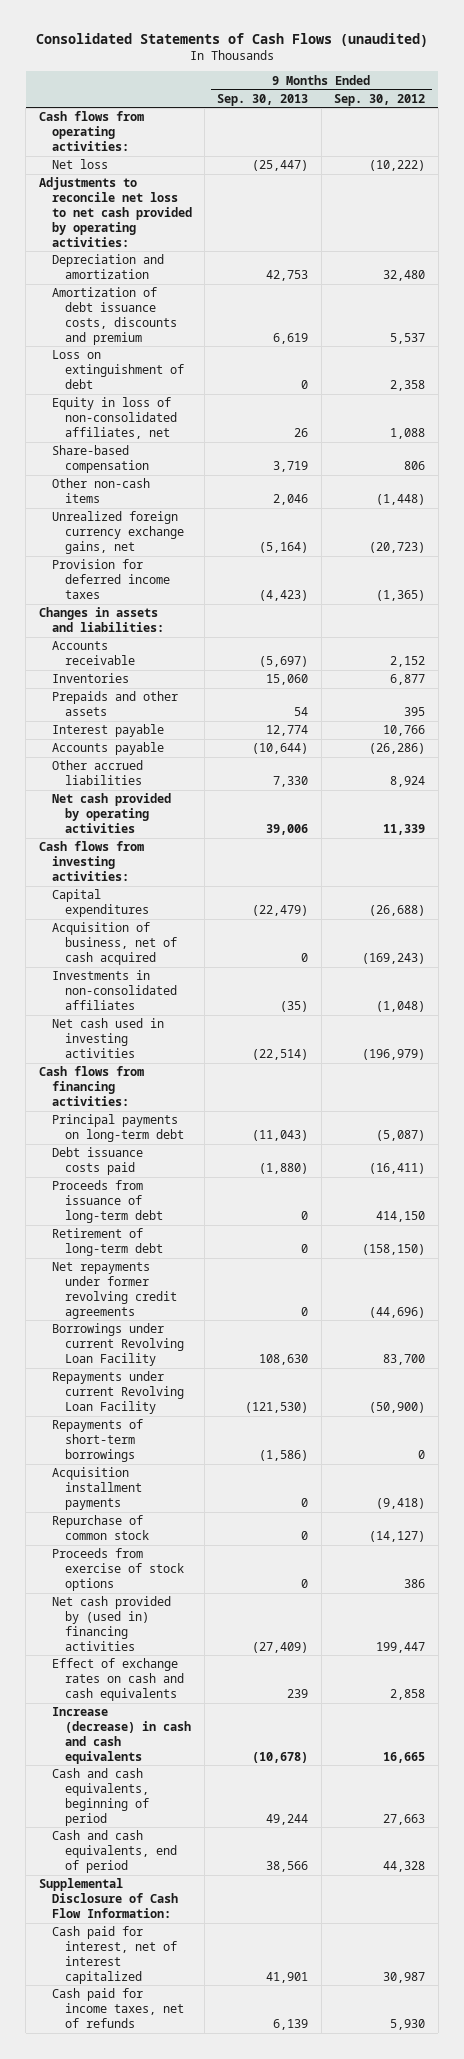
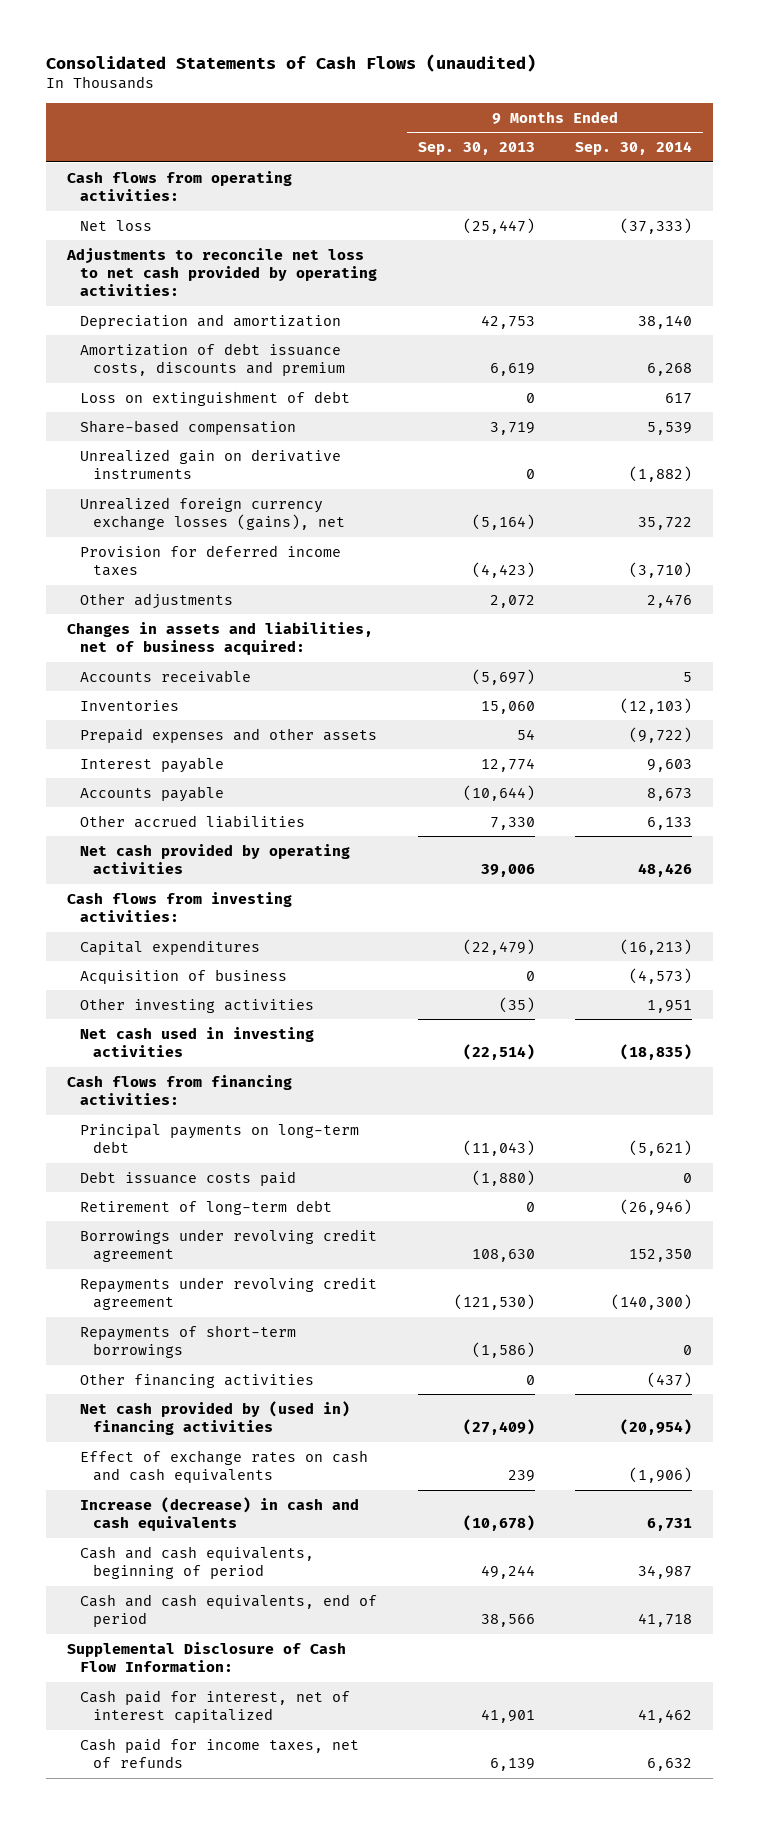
[334,93,426,106] Sep. 30, 2012 -> none
none -> [575,140,693,155] Sep. 30, 2014
[51,397,177,439] Equity in loss of non-consolidated affiliates, net -> none
[51,478,150,504] Other non-cash items -> none
none -> [79,448,341,480] Unrealized gain on derivative instruments
[51,511,184,554] Unrealized foreign currency exchange gains, net -> [79,496,345,531] Unrealized foreign currency exchange losses (gains), net
none -> [79,592,233,609] Other adjustments
[38,607,164,633] Changes in assets and liabilities: -> [66,621,373,656] Changes in assets and liabilities, net of business acquired:
[51,691,178,717] Prepaids and other assets -> [79,727,377,743] Prepaid expenses and other assets
[51,970,177,1010] Investments in non-consolidated affiliates -> none
[51,922,177,965] Acquisition of business, net of cash acquired -> [79,968,287,984] Acquisition of business
none -> [79,997,314,1013] Other investing activities
[51,1180,163,1223] Proceeds from issuance of long-term debt -> none
[51,1262,177,1319] Net repayments under former revolving credit agreements -> none
[51,1323,184,1366] Borrowings under current Revolving Loan Facility -> [79,1228,377,1263] Borrowings under revolving credit agreement
[51,1371,184,1414] Repayments under current Revolving Loan Facility -> [79,1276,377,1311] Repayments under revolving credit agreement
[51,1467,142,1510] Acquisition installment payments -> none
[51,1515,149,1541] Repurchase of common stock -> none
[51,1548,184,1591] Proceeds from exercise of stock options -> none
none -> [79,1372,314,1388] Other financing activities

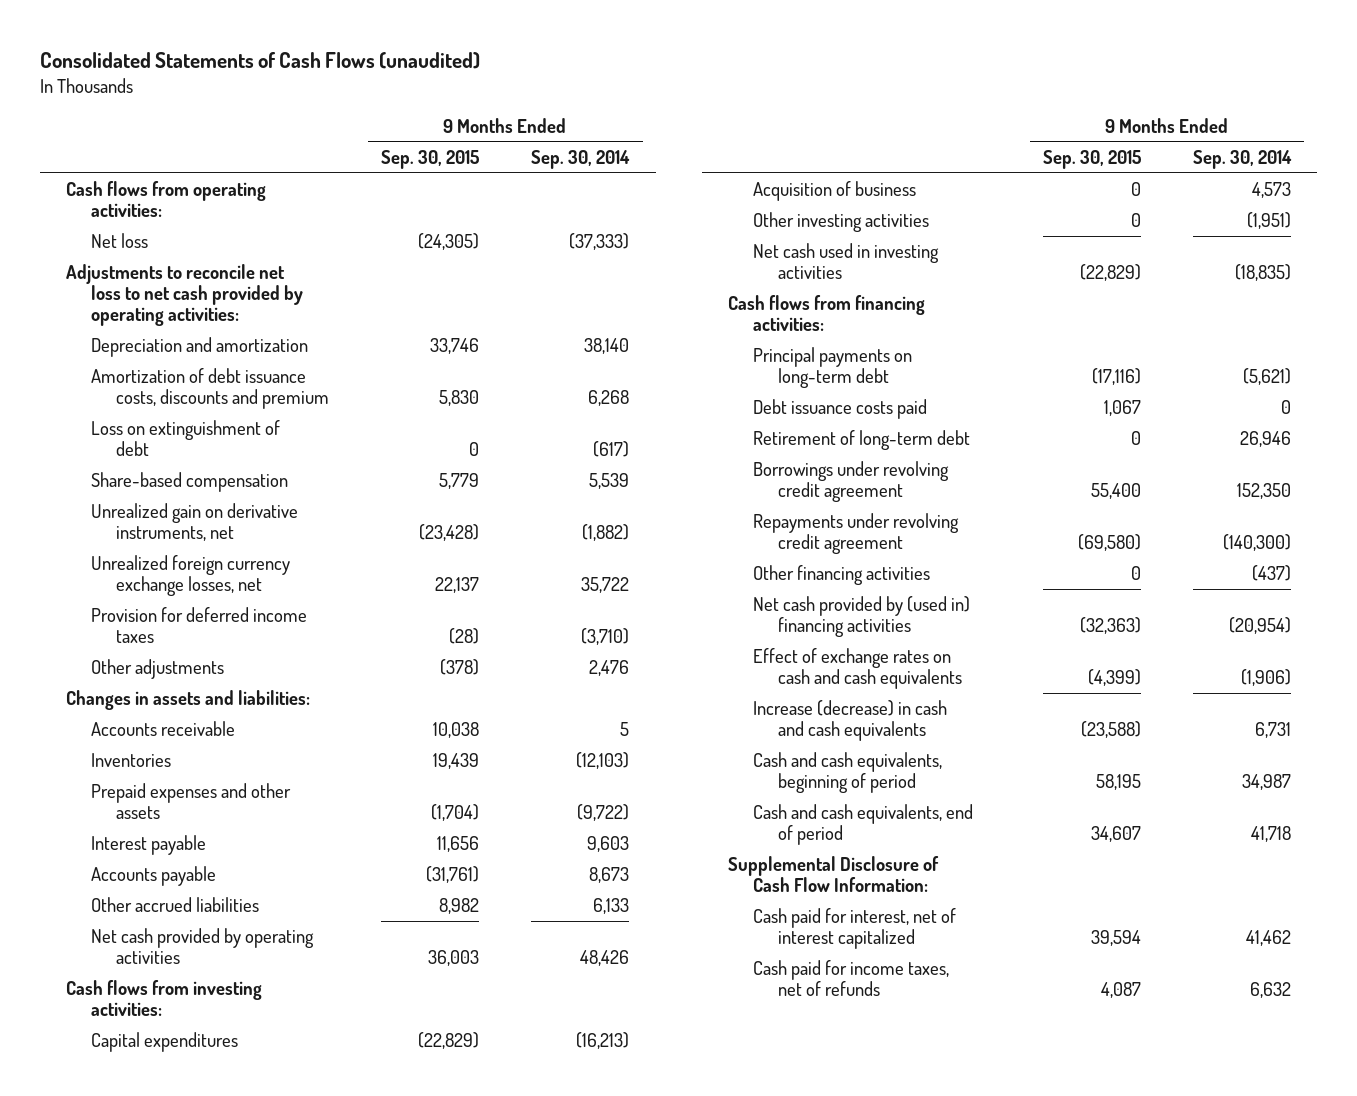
[417,141,535,155] Sep. 30, 2013 -> none
none -> [381,149,480,169] Sep. 30, 2015
[665,392,693,404] 617 -> [593,441,630,458] (617)
[79,448,341,480] Unrealized gain on derivative instruments -> [90,503,298,542] Unrealized gain on derivative instruments, net
[79,496,345,531] Unrealized foreign currency exchange losses (gains), net -> [90,555,290,597] Unrealized foreign currency exchange losses, net
[66,621,373,656] Changes in assets and liabilities, net of business acquired: -> [65,690,310,711] Changes in assets and liabilities:
[629,967,693,984] (4,573) -> [1252,182,1292,199] 4,573
[647,999,693,1013] 1,951 -> [1247,212,1292,230] (1,951)
[620,1198,693,1215] (26,946) -> [1240,431,1292,448] 26,946
[79,1324,296,1359] Repayments of short-term borrowings -> none

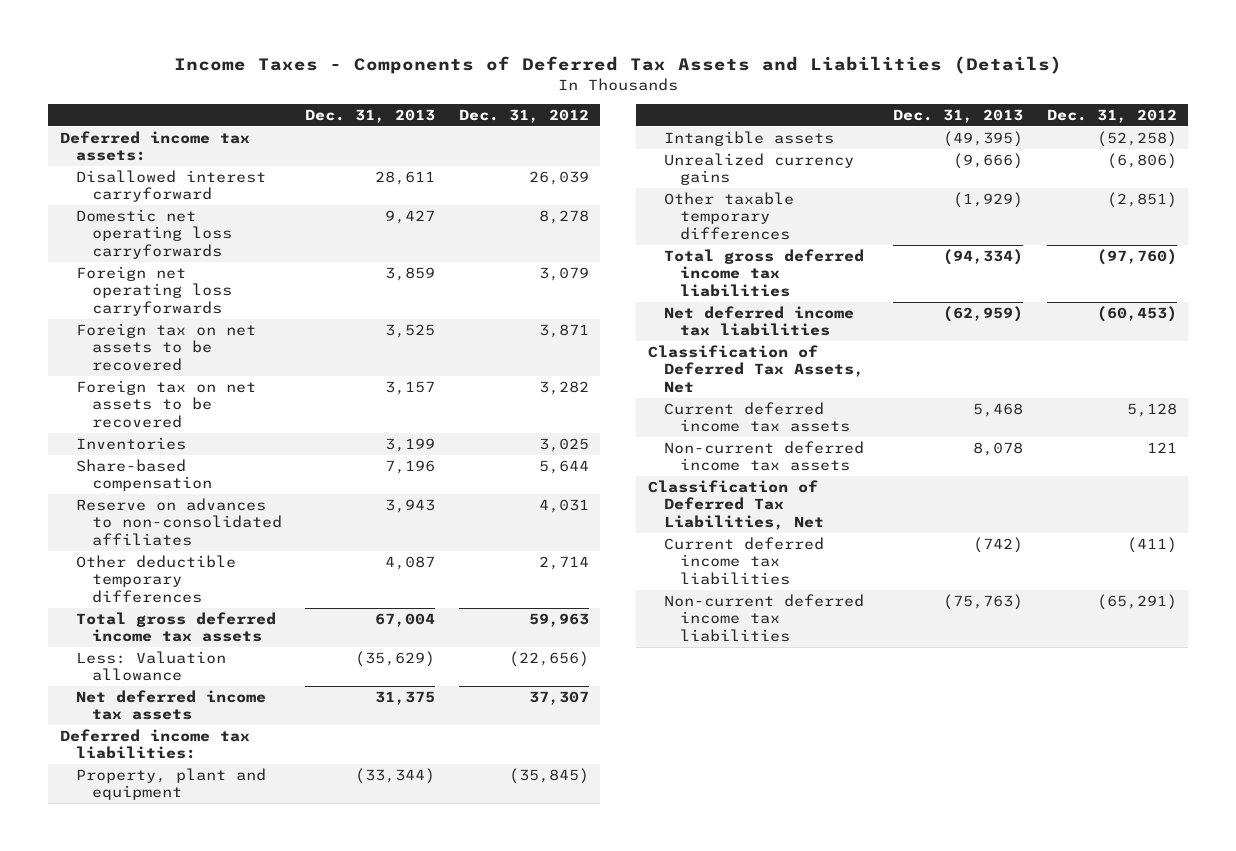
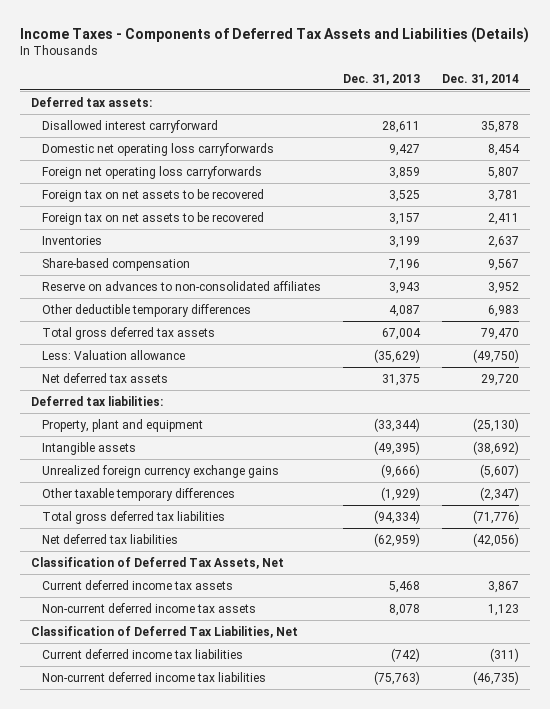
[458,108,589,123] Dec. 31, 2012 -> none
none -> [441,73,519,85] Dec. 31, 2014
[59,130,250,162] Deferred income tax assets: -> [30,96,152,107] Deferred tax assets:
[75,611,276,643] Total gross deferred income tax assets -> [41,326,215,340] Total gross deferred tax assets
[75,689,266,721] Net deferred income tax assets -> [41,372,168,383] Net deferred tax assets
[59,728,250,760] Deferred income tax liabilities: -> [30,395,163,406] Deferred tax liabilities:
[663,152,854,186] Unrealized currency gains -> [41,464,279,478] Unrealized foreign currency exchange gains
[663,248,864,297] Total gross deferred income tax liabilities -> [41,510,225,524] Total gross deferred tax liabilities
[663,305,854,337] Net deferred income tax liabilities -> [41,533,178,544] Net deferred tax liabilities

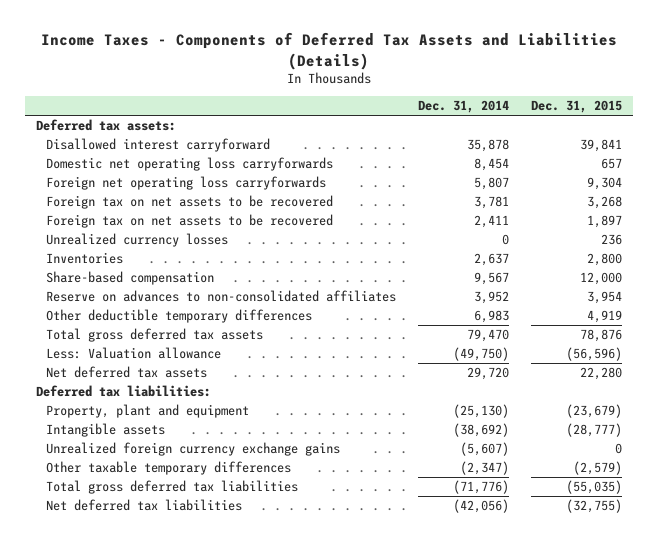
[342,73,420,85] Dec. 31, 2013 -> none
none -> [531,100,623,114] Dec. 31, 2015
none -> [46,233,229,248] Unrealized currency losses
[30,556,284,569] Classification of Deferred Tax Assets, Net -> none
[41,579,233,590] Current deferred income tax assets -> none
[41,602,256,613] Non-current deferred income tax assets -> none
[30,625,298,638] Classification of Deferred Tax Liabilities, Net -> none
[41,648,243,659] Current deferred income tax liabilities -> none
[41,671,266,682] Non-current deferred income tax liabilities -> none

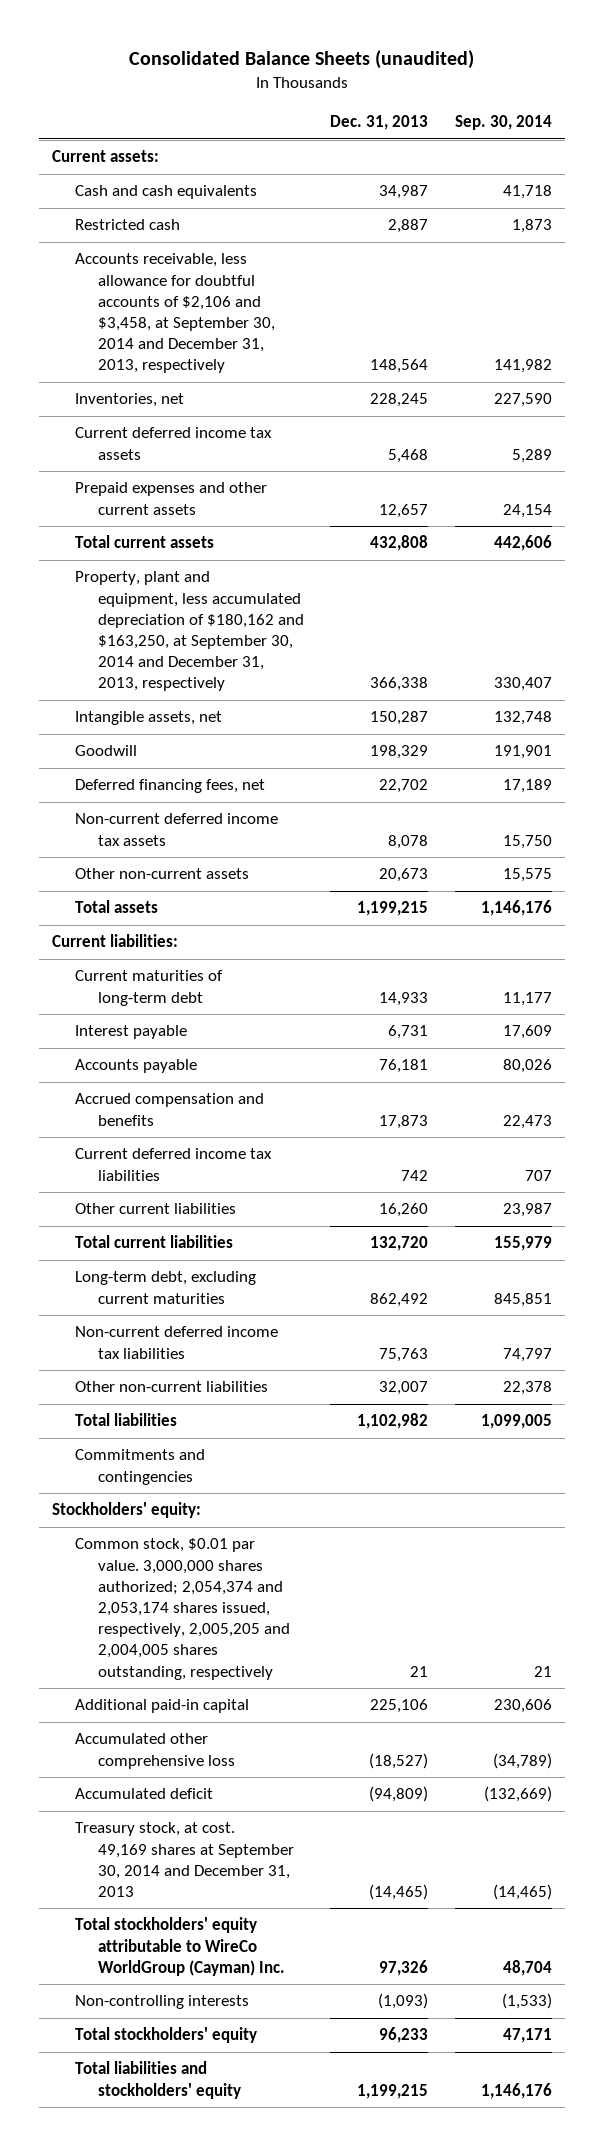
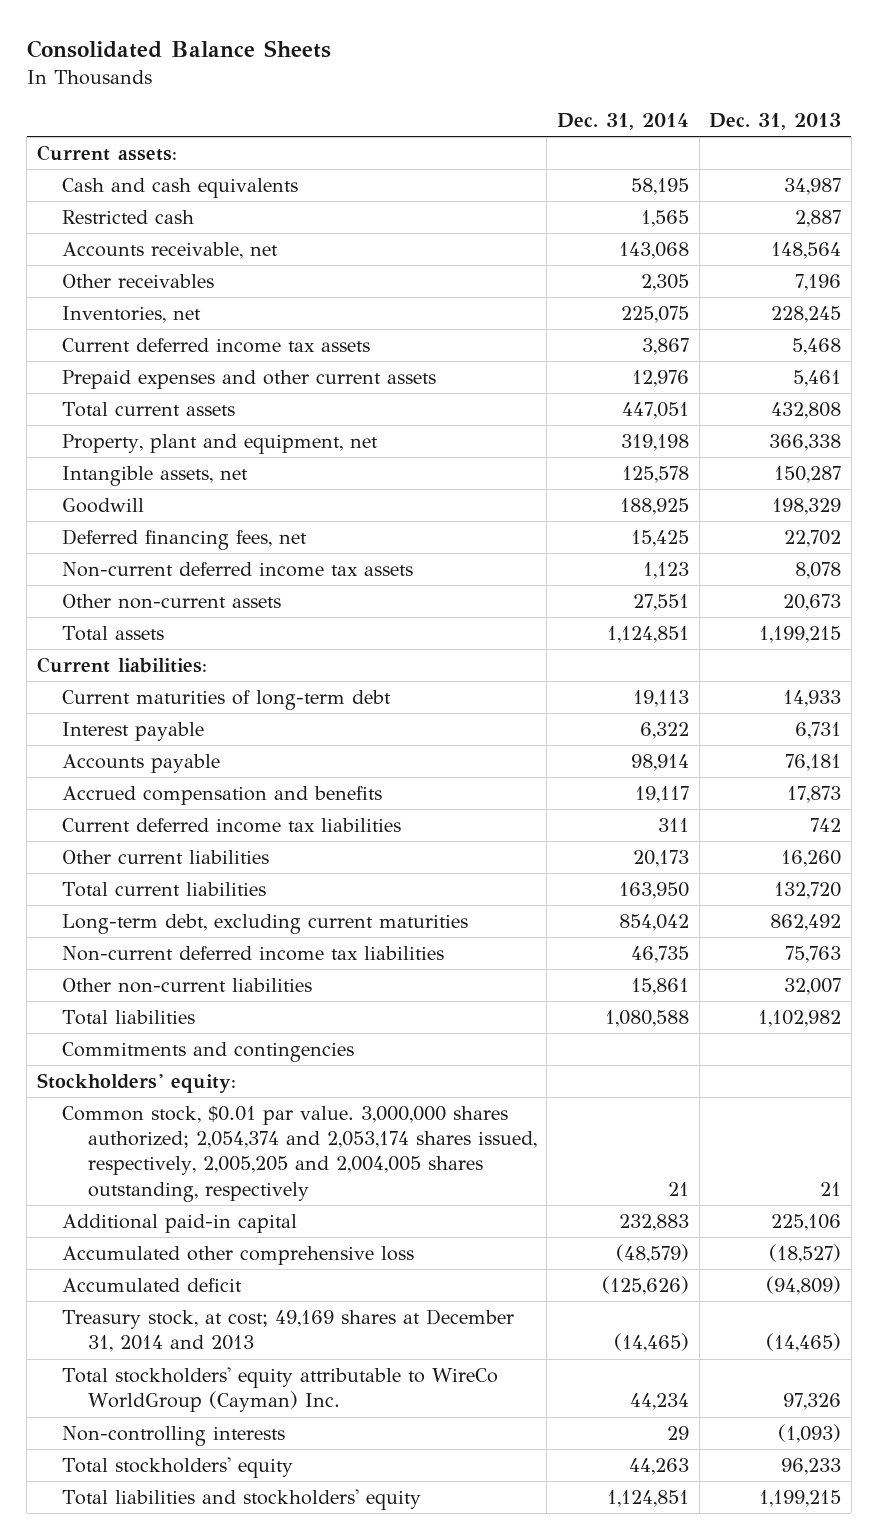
[129,50,475,70] Consolidated Balance Sheets (unaudited) -> [26,40,331,59] Consolidated Balance Sheets
[455,115,553,131] Sep. 30, 2014 -> none
none -> [557,112,690,130] Dec. 31, 2014
[75,253,275,374] Accounts receivable, less allowance for doubtful accounts of $2,106 and $3,458, at September 30, 2014 and December 31, 2013, respectively -> [62,242,279,260] Accounts receivable, net
none -> [62,274,215,289] Other receivables
[379,503,429,518] 12,657 -> [793,370,842,388] 5,461
[75,571,304,692] Property, plant and equipment, less accumulated depreciation of $180,162 and $163,250, at September 30, 2014 and December 31, 2013, respectively -> [62,434,379,455] Property, plant and equipment, net
[75,1822,294,1897] Treasury stock, at cost. 49,169 shares at September 30, 2014 and December 31, 2013 -> [62,1309,515,1353] Treasury stock, at cost; 49,169 shares at December 31, 2014 and 2013

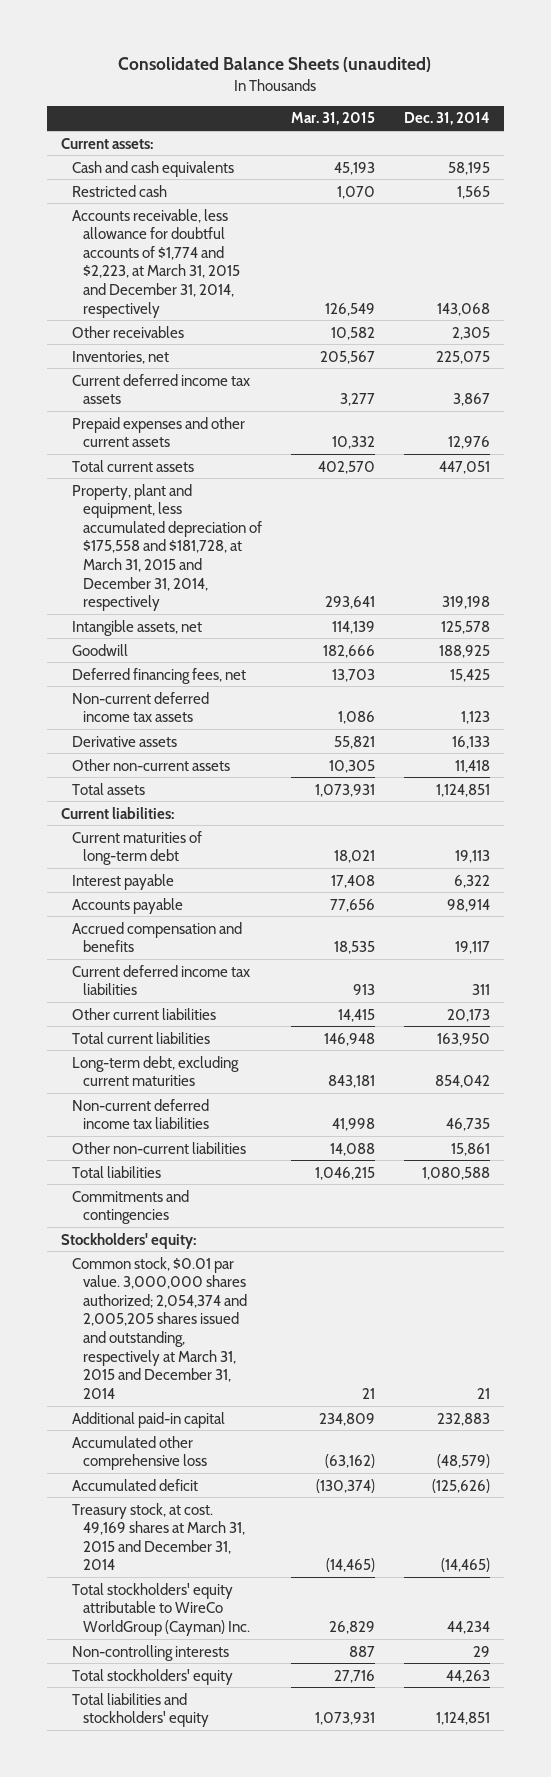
[26,40,331,59] Consolidated Balance Sheets -> [118,57,432,73] Consolidated Balance Sheets (unaudited)
[709,112,842,130] Dec. 31, 2013 -> none
none -> [290,112,375,126] Mar. 31, 2015
[62,242,279,260] Accounts receivable, net -> [72,208,241,318] Accounts receivable, less allowance for doubtful accounts of $1,774 and $2,223, at March 31, 2015 and December 31, 2014, respectively
[62,434,379,455] Property, plant and equipment, net -> [72,483,263,612] Property, plant and equipment, less accumulated depreciation of $175,558 and $181,728, at March 31, 2015 and December 31, 2014, respectively
none -> [72,735,178,747] Derivative assets
[633,594,690,612] 27,551 -> [454,759,490,773] 11,418
[62,1106,537,1202] Common stock, $0.01 par value. 3,000,000 shares authorized; 2,054,374 and 2,053,174 shares issued, respectively, 2,005,205 and 2,004,005 shares outstanding, respectively -> [72,1256,248,1399] Common stock, $0.01 par value. 3,000,000 shares authorized; 2,054,374 and 2,005,205 shares issued and outstanding, respectively at March 31, 2015 and December 31, 2014
[62,1309,515,1353] Treasury stock, at cost; 49,169 shares at December 31, 2014 and 2013 -> [72,1502,246,1571] Treasury stock, at cost. 49,169 shares at March 31, 2015 and December 31, 2014

